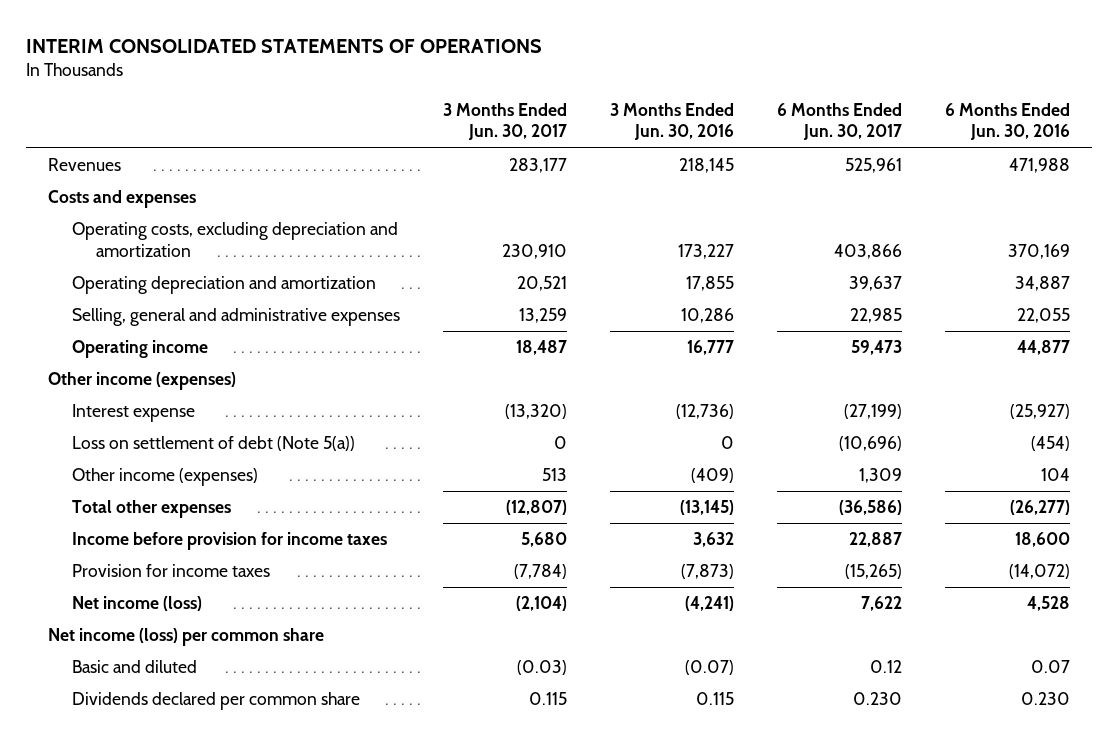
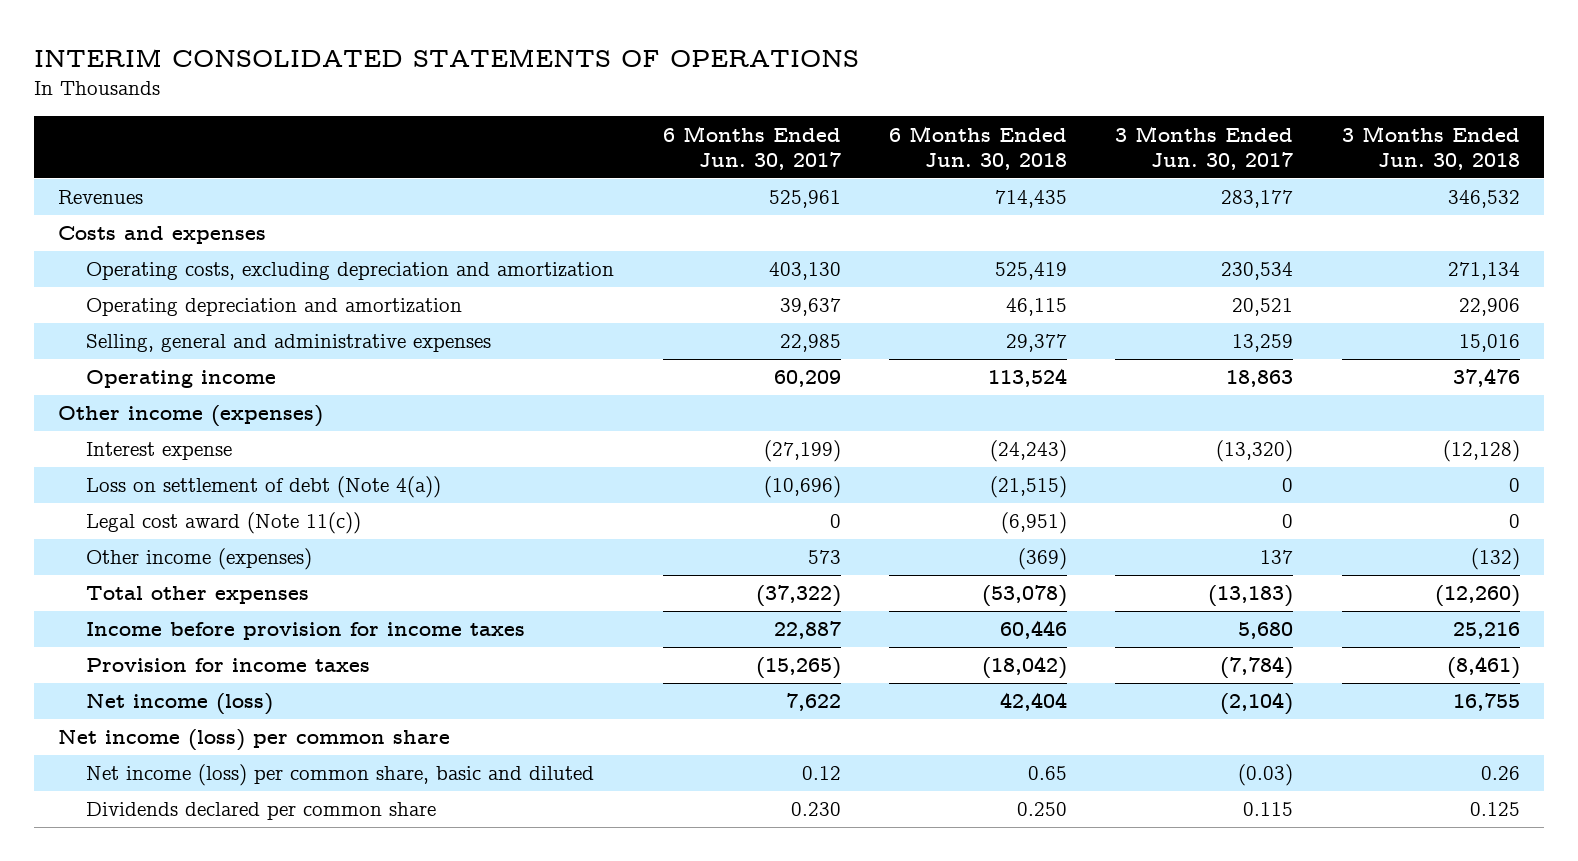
[610,102,735,141] 3 Months Ended Jun. 30, 2016 -> none
[945,102,1071,141] 6 Months Ended Jun. 30, 2016 -> none
none -> [888,125,1067,170] 6 Months Ended Jun. 30, 2018
none -> [1341,125,1520,170] 3 Months Ended Jun. 30, 2018
[501,243,567,259] 230,910 -> [1221,262,1294,281] 230,534
[834,243,903,259] 403,866 -> [768,262,841,281] 403,130
[515,340,567,356] 18,487 -> [1226,370,1294,388] 18,863
[851,340,903,356] 59,473 -> [773,370,841,388] 60,209
[71,436,355,452] Loss on settlement of debt (Note 5(a)) -> [86,476,442,499] Loss on settlement of debt (Note 4(a))
none -> [86,512,362,535] Legal cost award (Note 11(c))
[541,468,567,482] 513 -> [1260,550,1294,565] 137
[859,468,903,484] 1,309 -> [807,550,841,565] 573
[505,500,567,516] (12,807) -> [1208,585,1294,608] (13,183)
[839,500,903,516] (36,586) -> [755,585,841,608] (37,322)
[71,660,197,674] Basic and diluted -> [86,764,595,787] Net income (loss) per common share, basic and diluted

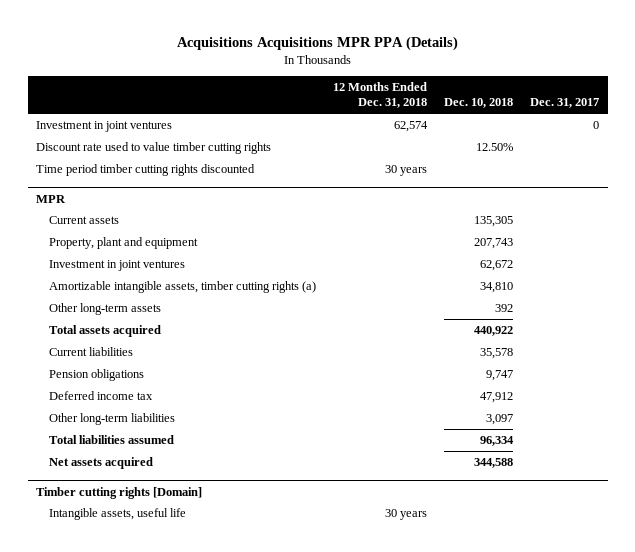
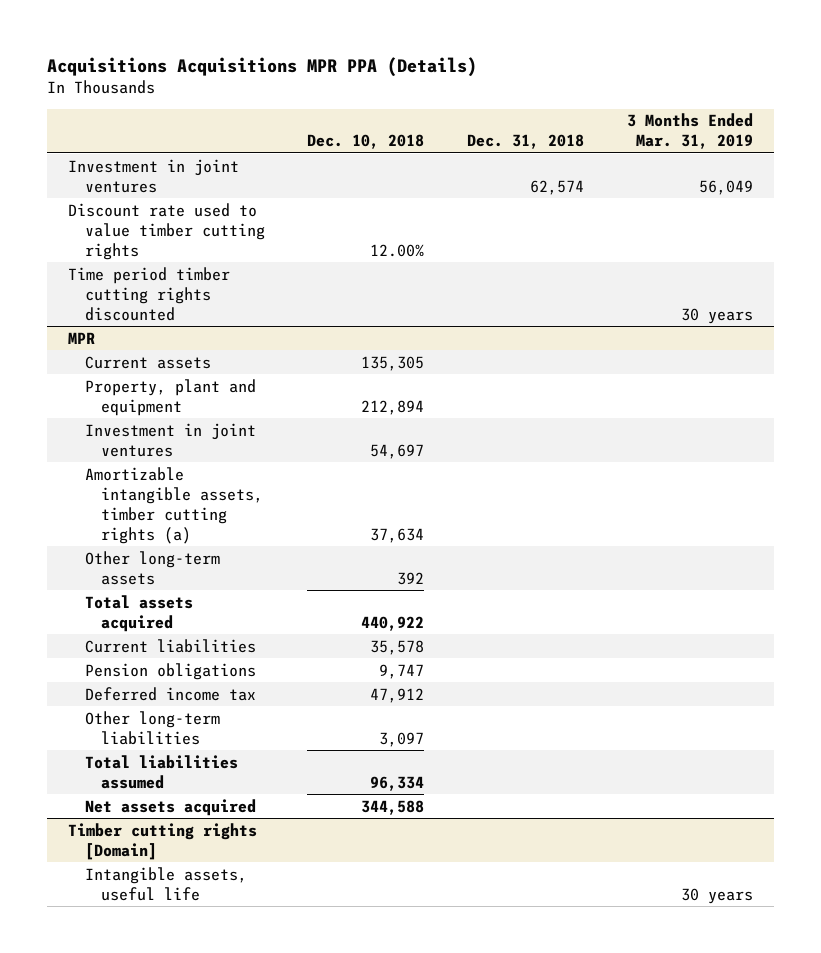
[332,82,427,109] 12 Months Ended Dec. 31, 2018 -> none
[529,98,599,109] Dec. 31, 2017 -> none
none -> [467,134,585,150] Dec. 31, 2018
none -> [626,113,753,150] 3 Months Ended Mar. 31, 2019
[475,142,513,151] 12.50% -> [370,243,425,257] 12.00%
[473,237,513,249] 207,743 -> [361,399,425,415] 212,894
[479,259,513,271] 62,672 -> [370,443,425,459] 54,697
[479,281,513,293] 34,810 -> [370,527,425,543] 37,634

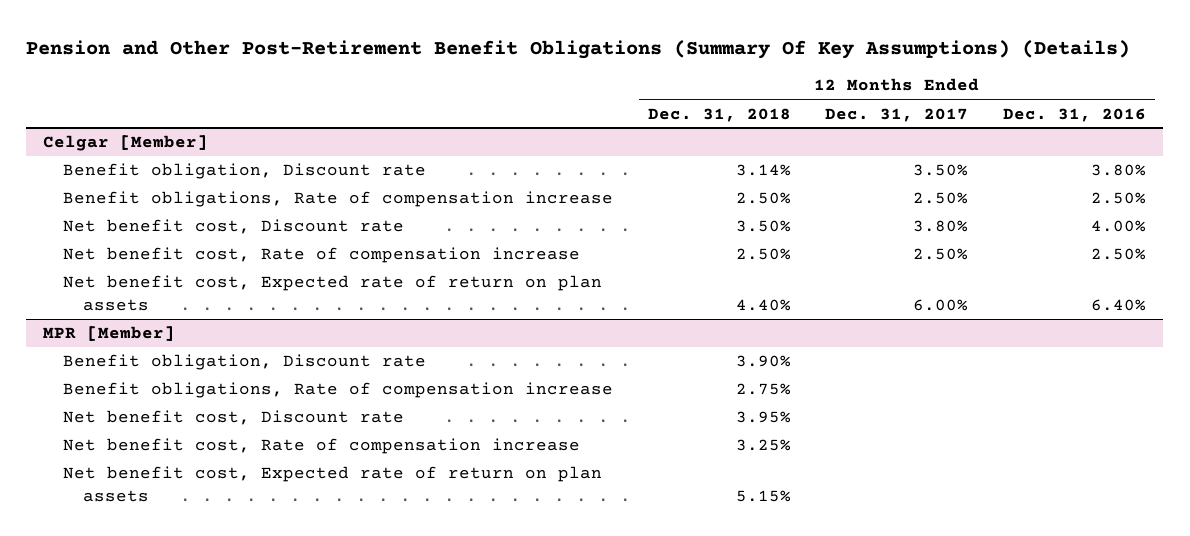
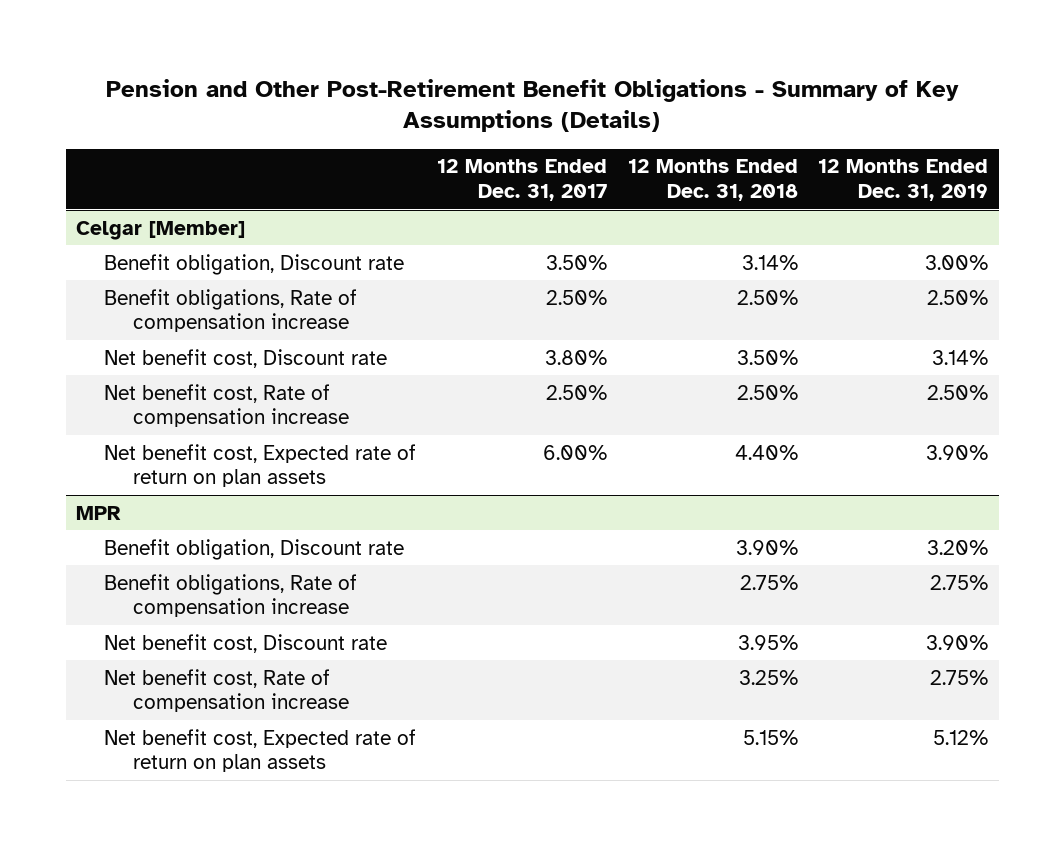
[26,39,1131,59] Pension and Other Post-Retirement Benefit Obligations (Summary Of Key Assumptions) (Details) -> [106,78,960,133] Pension and Other Post-Retirement Benefit Obligations - Summary of Key Assumptions (Details)
[1003,107,1147,122] Dec. 31, 2016 -> none
none -> [818,159,989,201] 12 Months Ended Dec. 31, 2019
[43,326,176,342] MPR [Member] -> [75,505,121,520] MPR

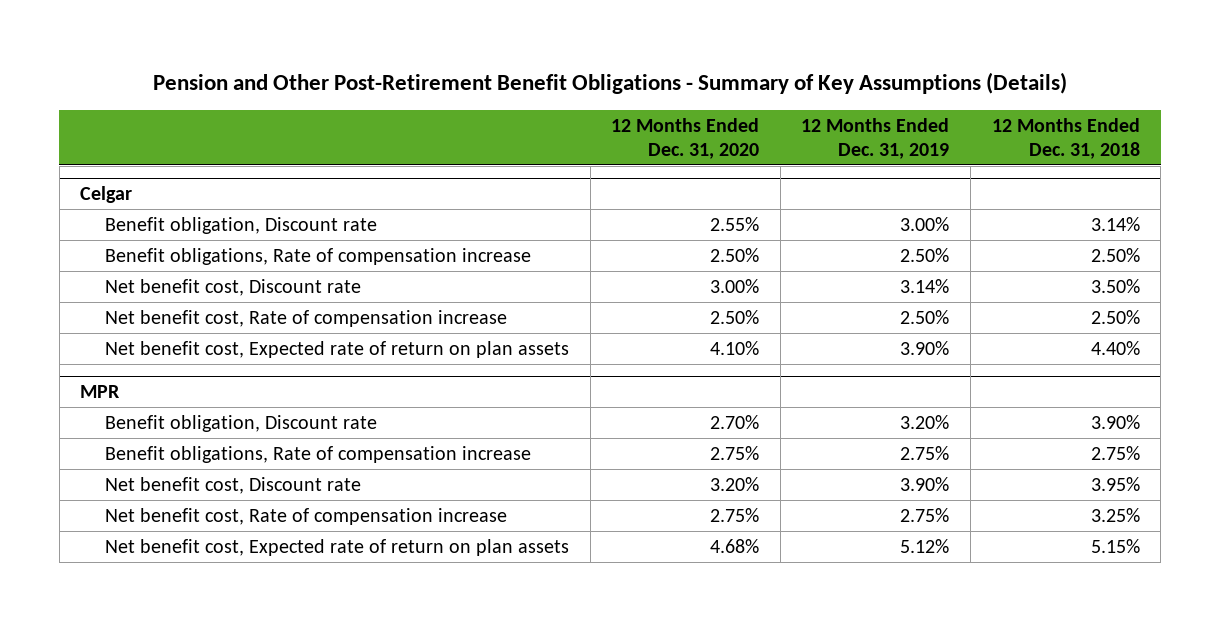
[436,159,607,201] 12 Months Ended Dec. 31, 2017 -> none
none -> [611,117,760,159] 12 Months Ended Dec. 31, 2020
[75,220,245,240] Celgar [Member] -> [80,185,133,203] Celgar

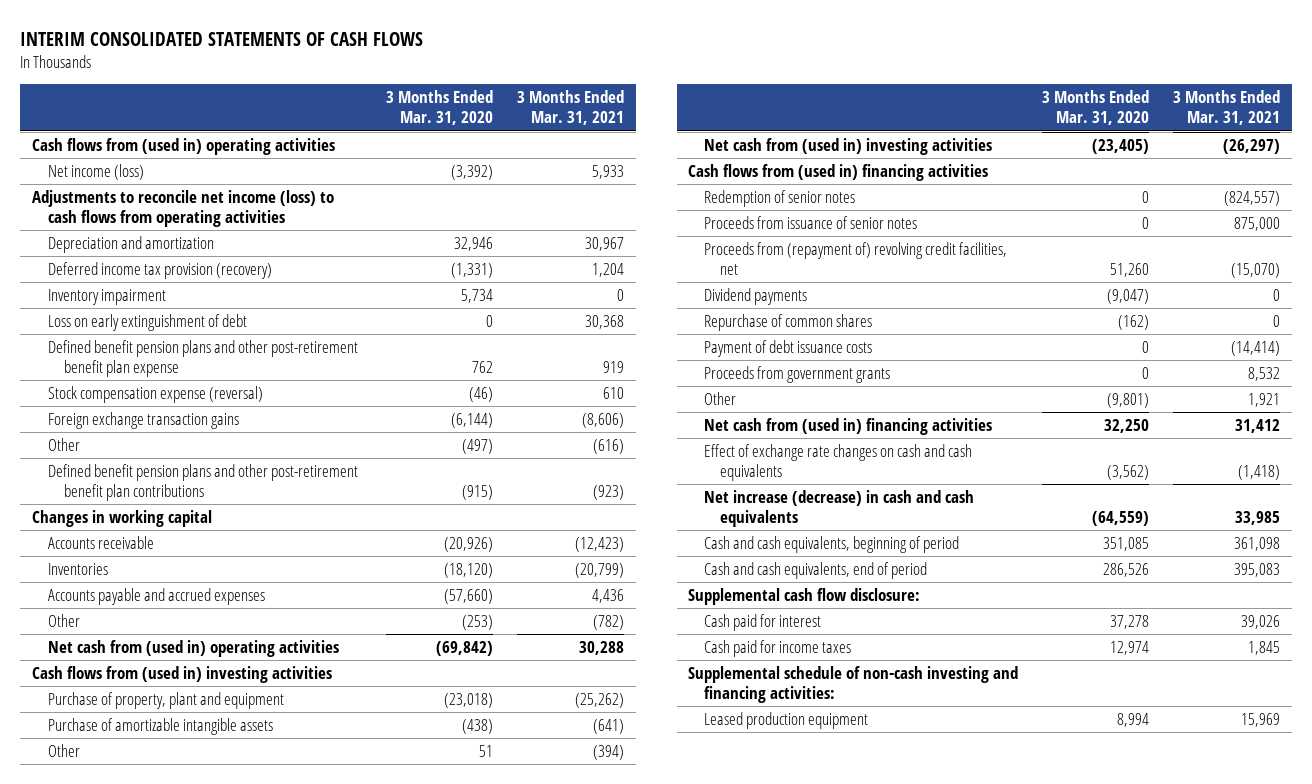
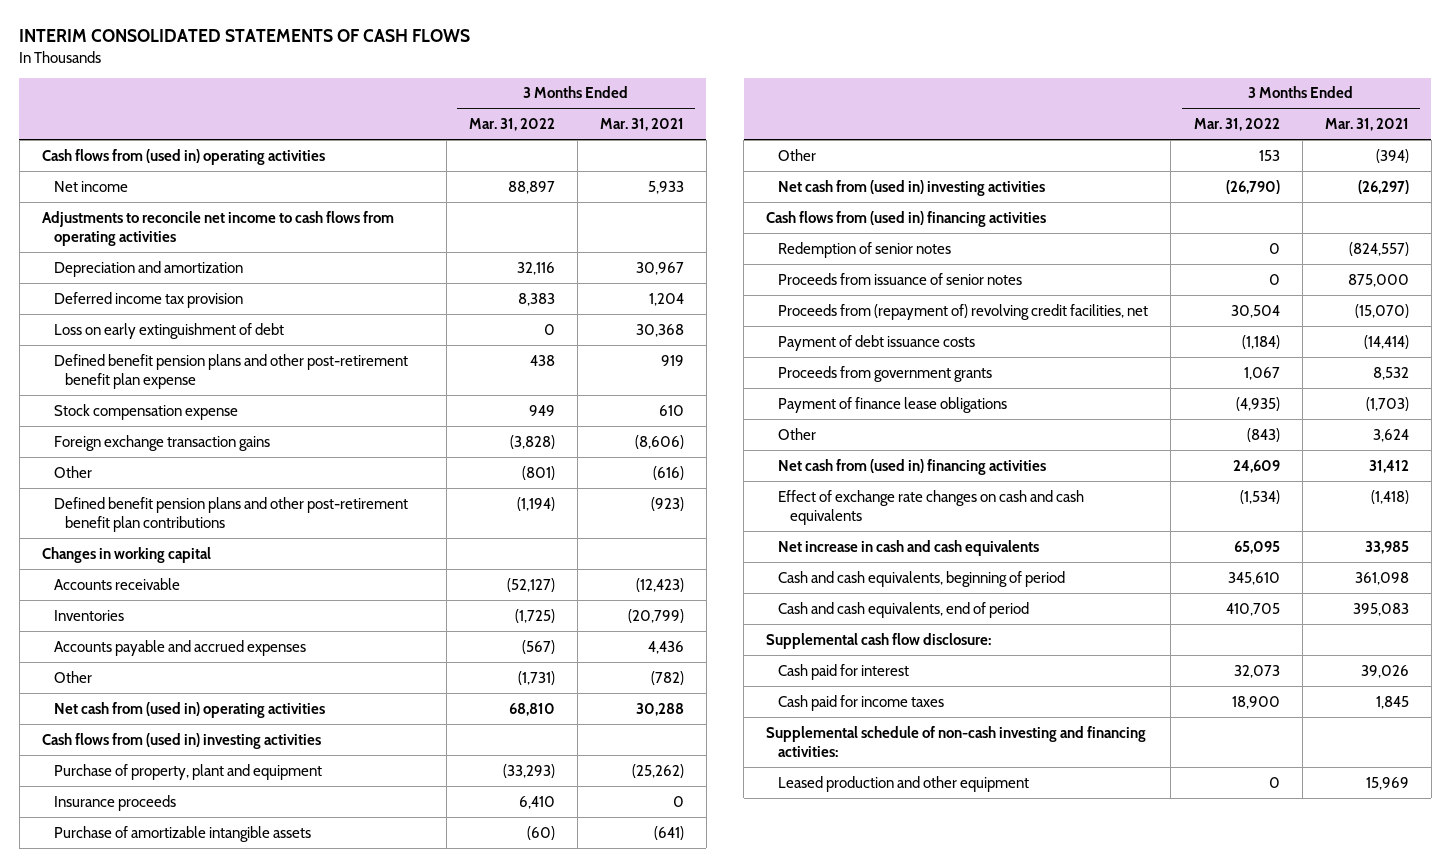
[386,90,494,126] 3 Months Ended Mar. 31, 2020 -> none
none -> [468,118,555,132] Mar. 31, 2022
[48,163,145,180] Net income (loss) -> [53,180,128,192] Net income
[32,189,335,228] Adjustments to reconcile net income (loss) to cash flows from operating activities -> [41,210,394,247] Adjustments to reconcile net income to cash flows from operating activities
[48,288,167,305] Inventory impairment -> none
[48,261,273,279] Deferred income tax provision (recovery) -> [53,291,243,308] Deferred income tax provision
[48,385,264,403] Stock compensation expense (reversal) -> [53,403,238,420] Stock compensation expense
none -> [53,794,176,811] Insurance proceeds
[704,287,808,305] Dividend payments -> none
[704,313,873,331] Repurchase of common shares -> none
none -> [778,396,1008,413] Payment of finance lease obligations
[1247,392,1280,407] 1,921 -> [1372,428,1409,442] 3,624
[704,489,975,528] Net increase (decrease) in cash and cash equivalents -> [778,539,1040,556] Net increase in cash and cash equivalents
[704,711,869,729] Leased production equipment -> [778,775,1030,792] Leased production and other equipment

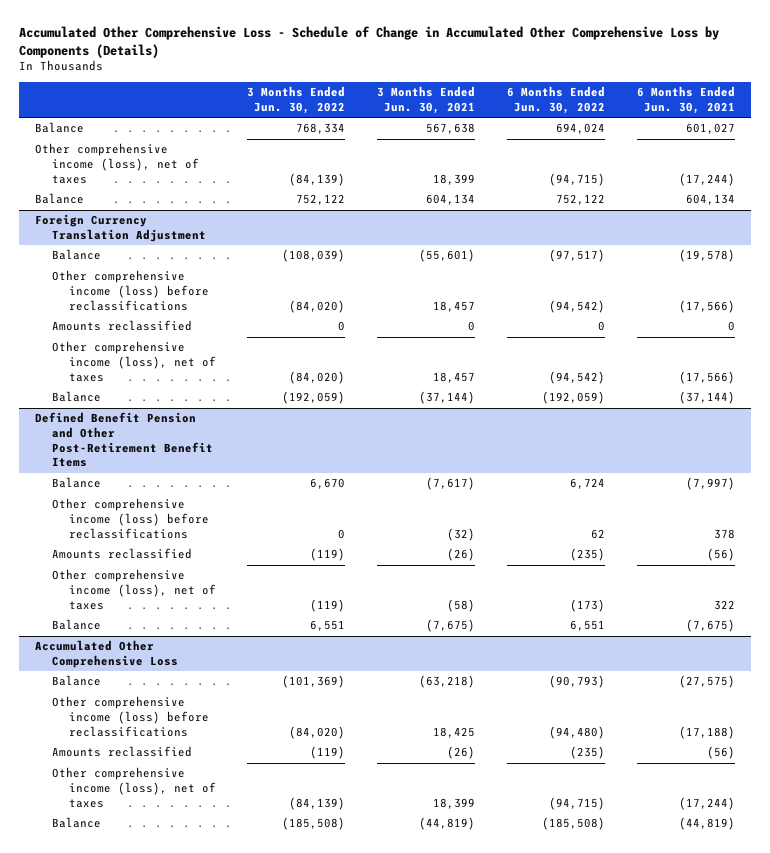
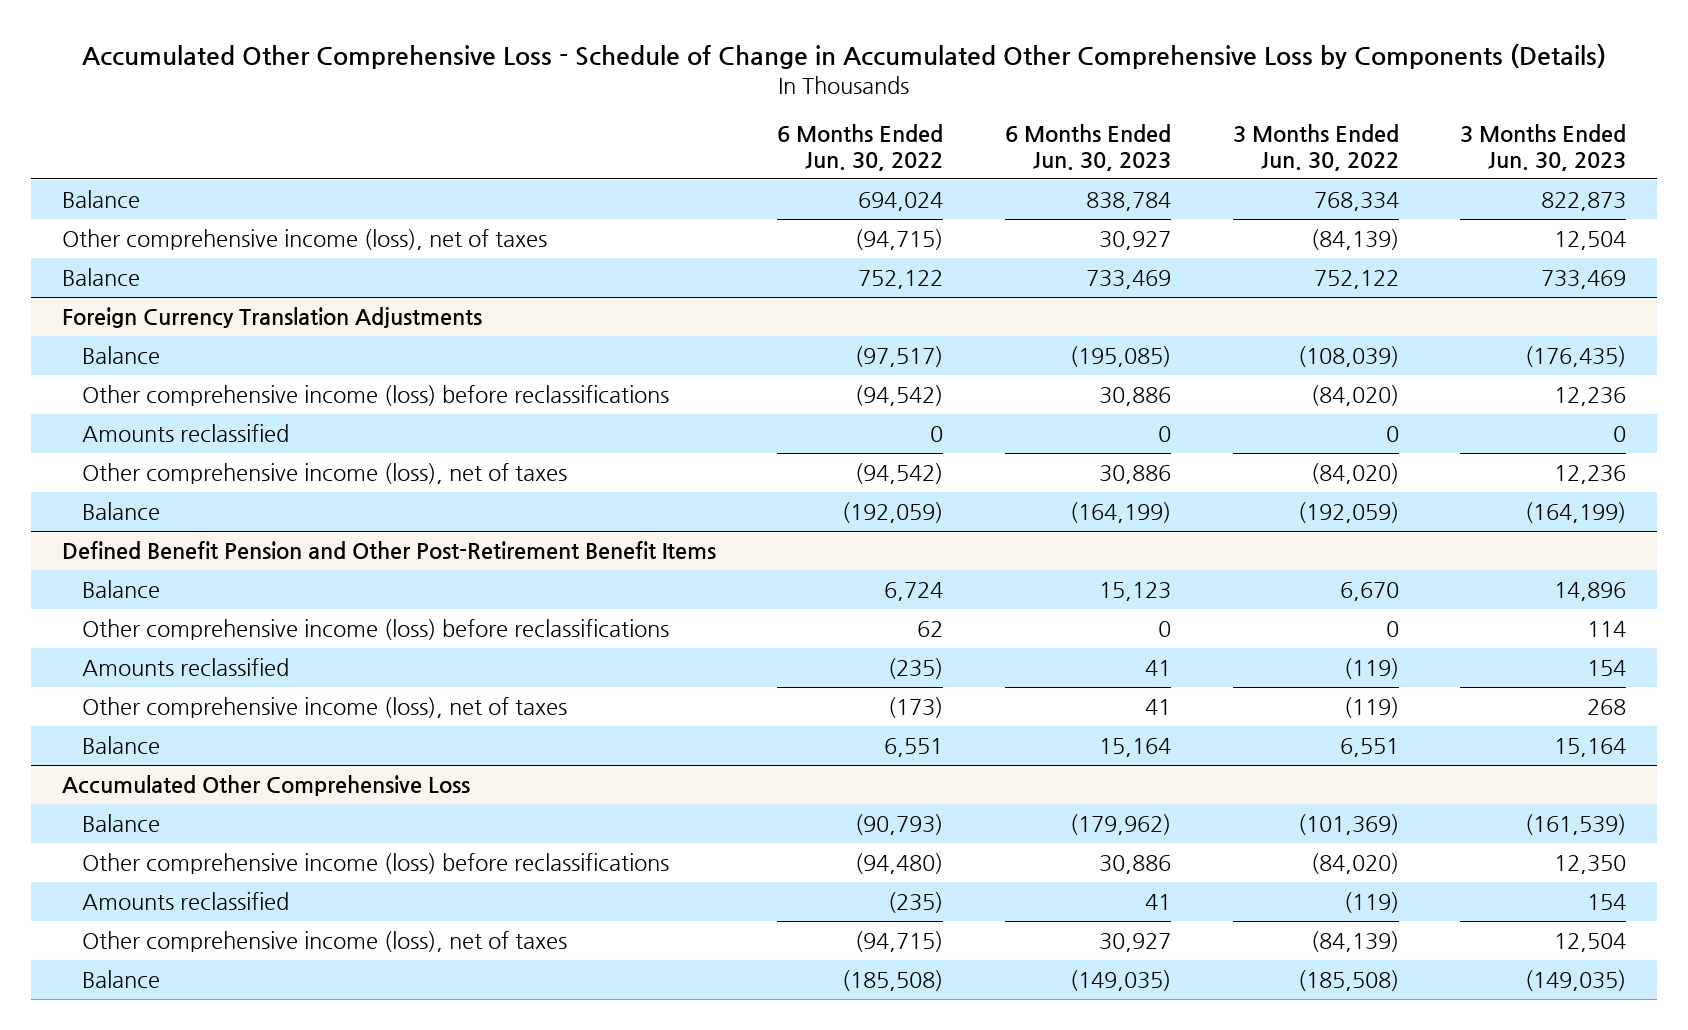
[377,86,476,114] 3 Months Ended Jun. 30, 2021 -> none
[637,86,736,114] 6 Months Ended Jun. 30, 2021 -> none
none -> [1004,124,1171,171] 6 Months Ended Jun. 30, 2023
none -> [1460,124,1627,171] 3 Months Ended Jun. 30, 2023
[35,214,206,243] Foreign Currency Translation Adjustment -> [61,306,482,328] Foreign Currency Translation Adjustments

